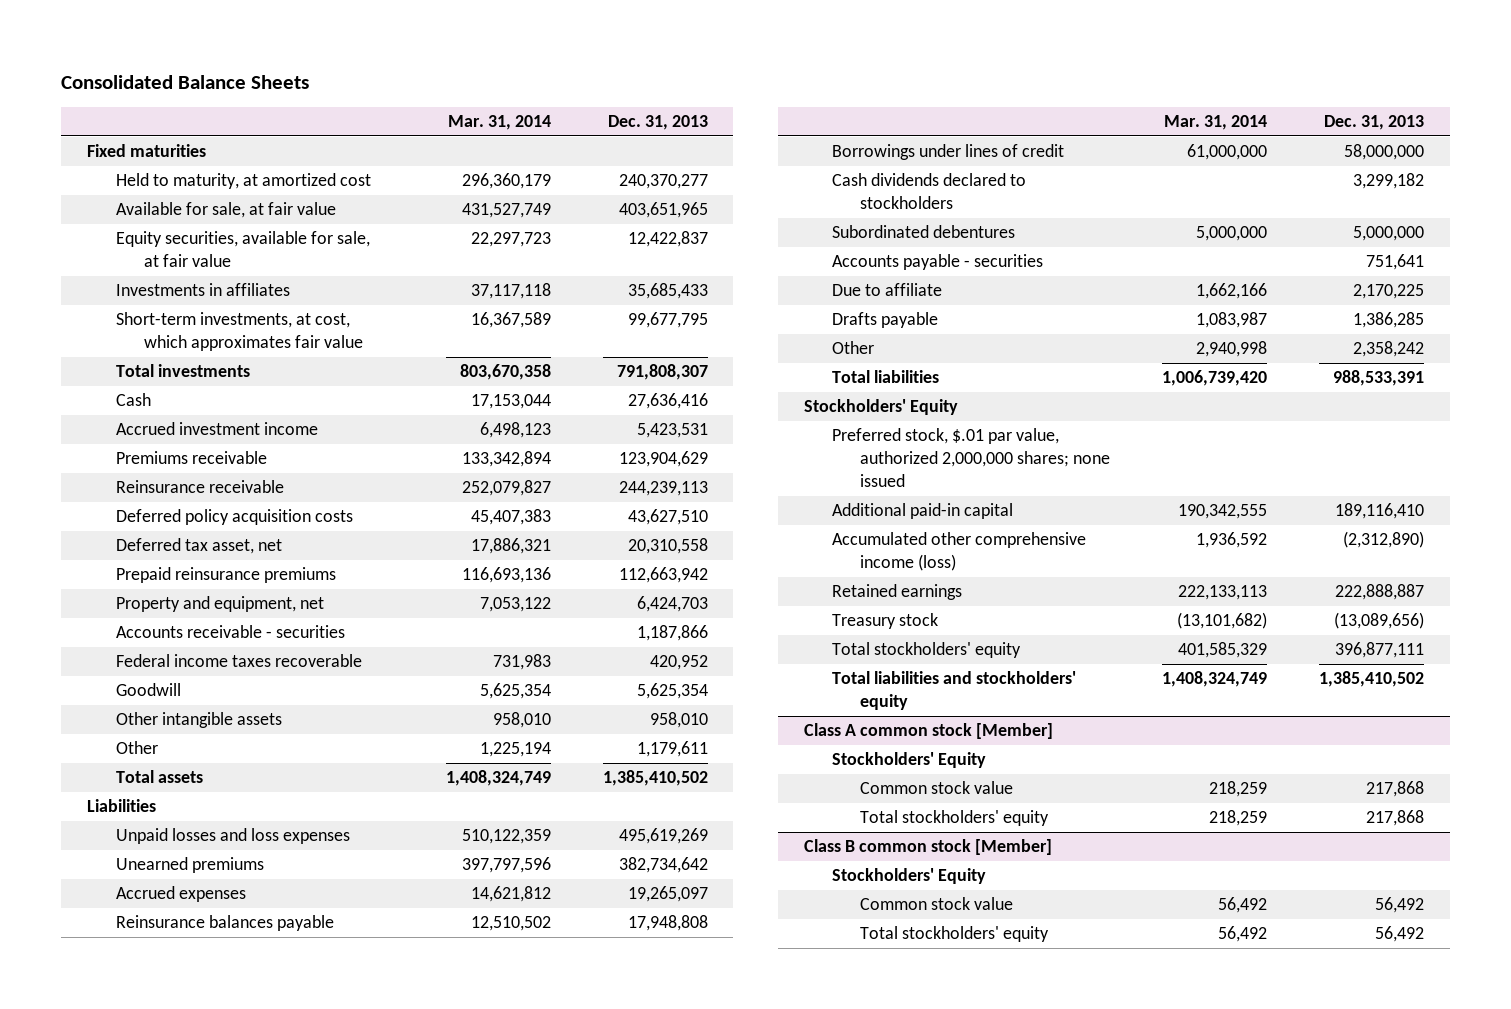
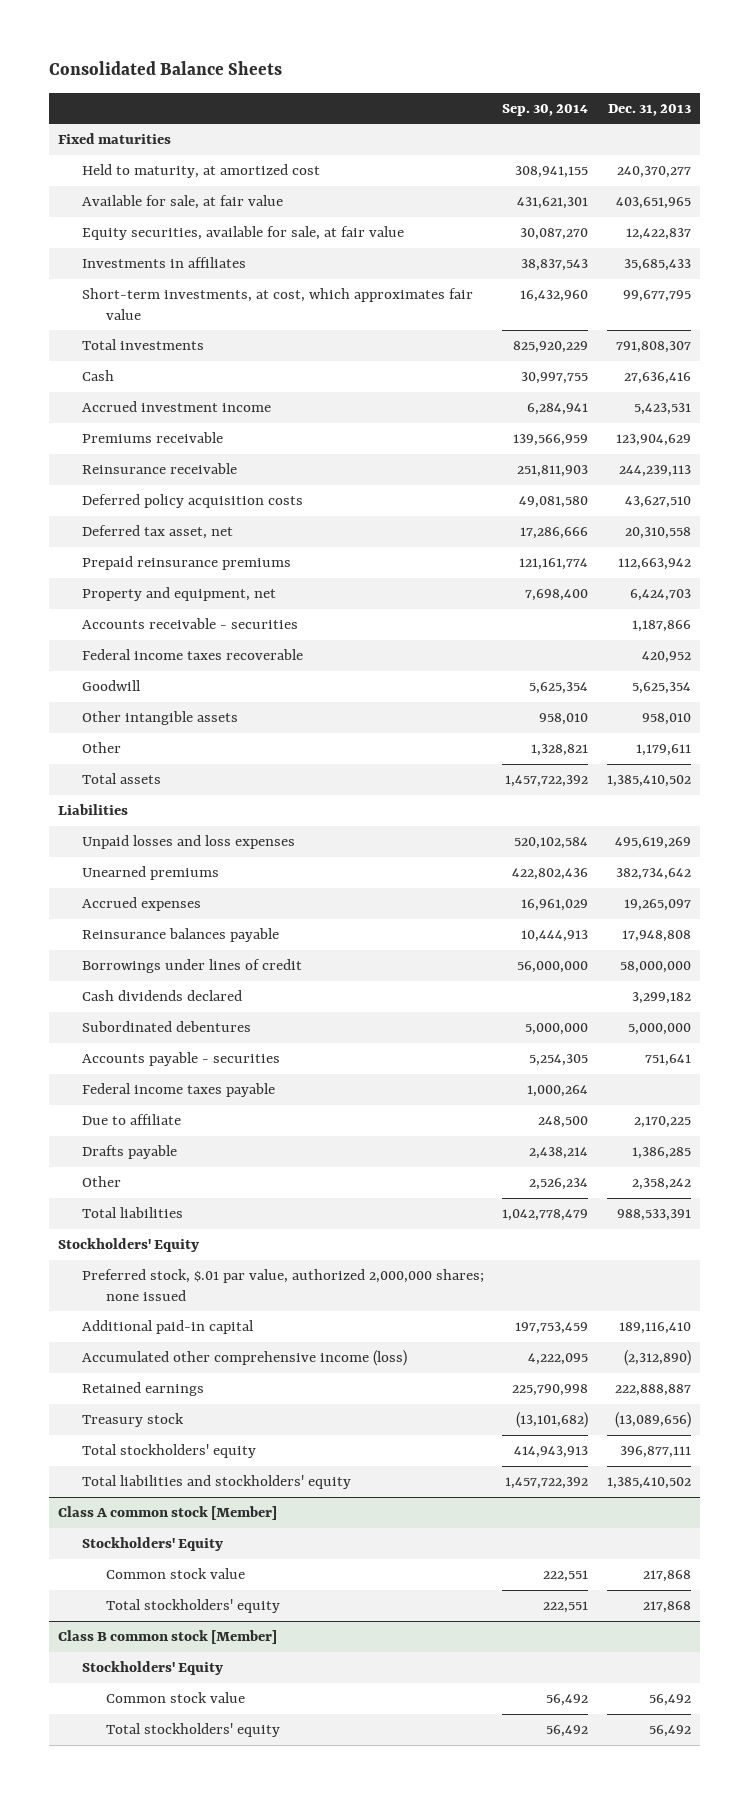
[447,114,551,130] Mar. 31, 2014 -> none
none -> [502,103,589,116] Sep. 30, 2014
[831,173,1026,210] Cash dividends declared to stockholders -> [81,990,242,1002] Cash dividends declared
none -> [81,1083,275,1098] Federal income taxes payable

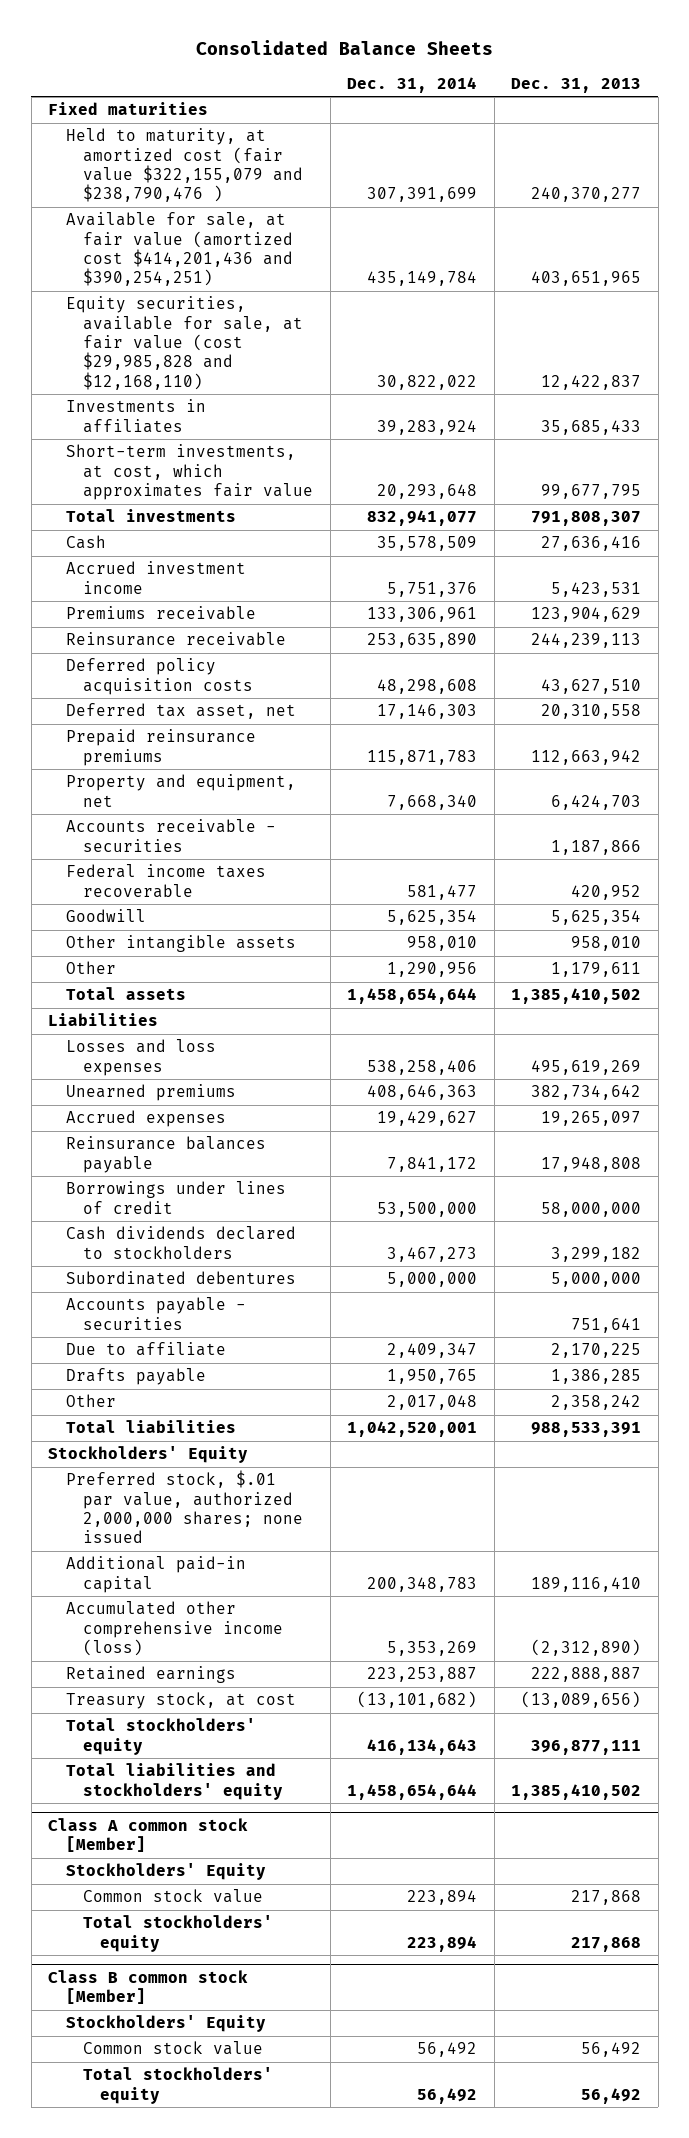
[502,103,589,116] Sep. 30, 2014 -> none
none -> [347,76,478,93] Dec. 31, 2014
[81,164,320,179] Held to maturity, at amortized cost -> [65,128,304,203] Held to maturity, at amortized cost (fair value $322,155,079 and $238,790,476 )
[81,195,283,210] Available for sale, at fair value -> [65,212,294,287] Available for sale, at fair value (amortized cost $414,201,436 and $390,254,251)
[81,226,404,241] Equity securities, available for sale, at fair value -> [65,296,304,390] Equity securities, available for sale, at fair value (cost $29,985,828 and $12,168,110)
[81,835,295,850] Unpaid losses and loss expenses -> [65,1039,216,1076] Losses and loss expenses
[81,990,242,1002] Cash dividends declared -> [65,1226,296,1259] Cash dividends declared to stockholders
[81,1083,275,1098] Federal income taxes payable -> none
[81,1413,184,1428] Treasury stock -> [65,1692,296,1710] Treasury stock, at cost

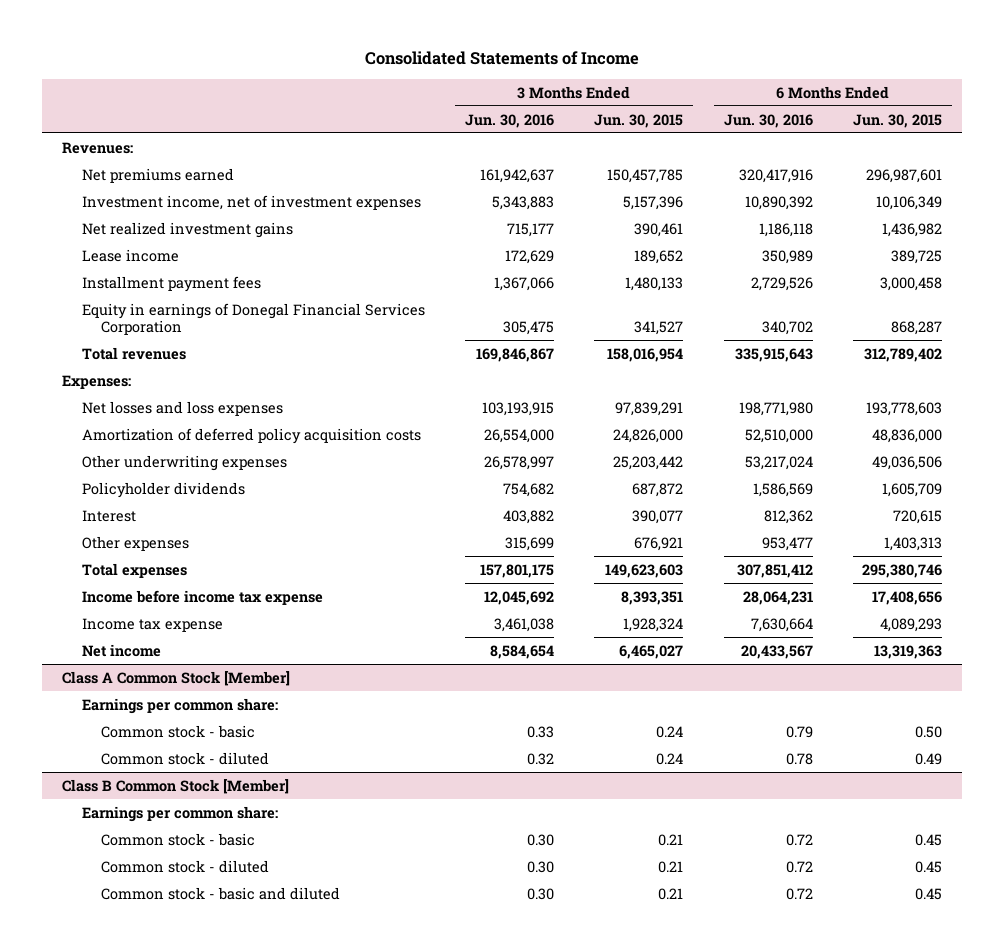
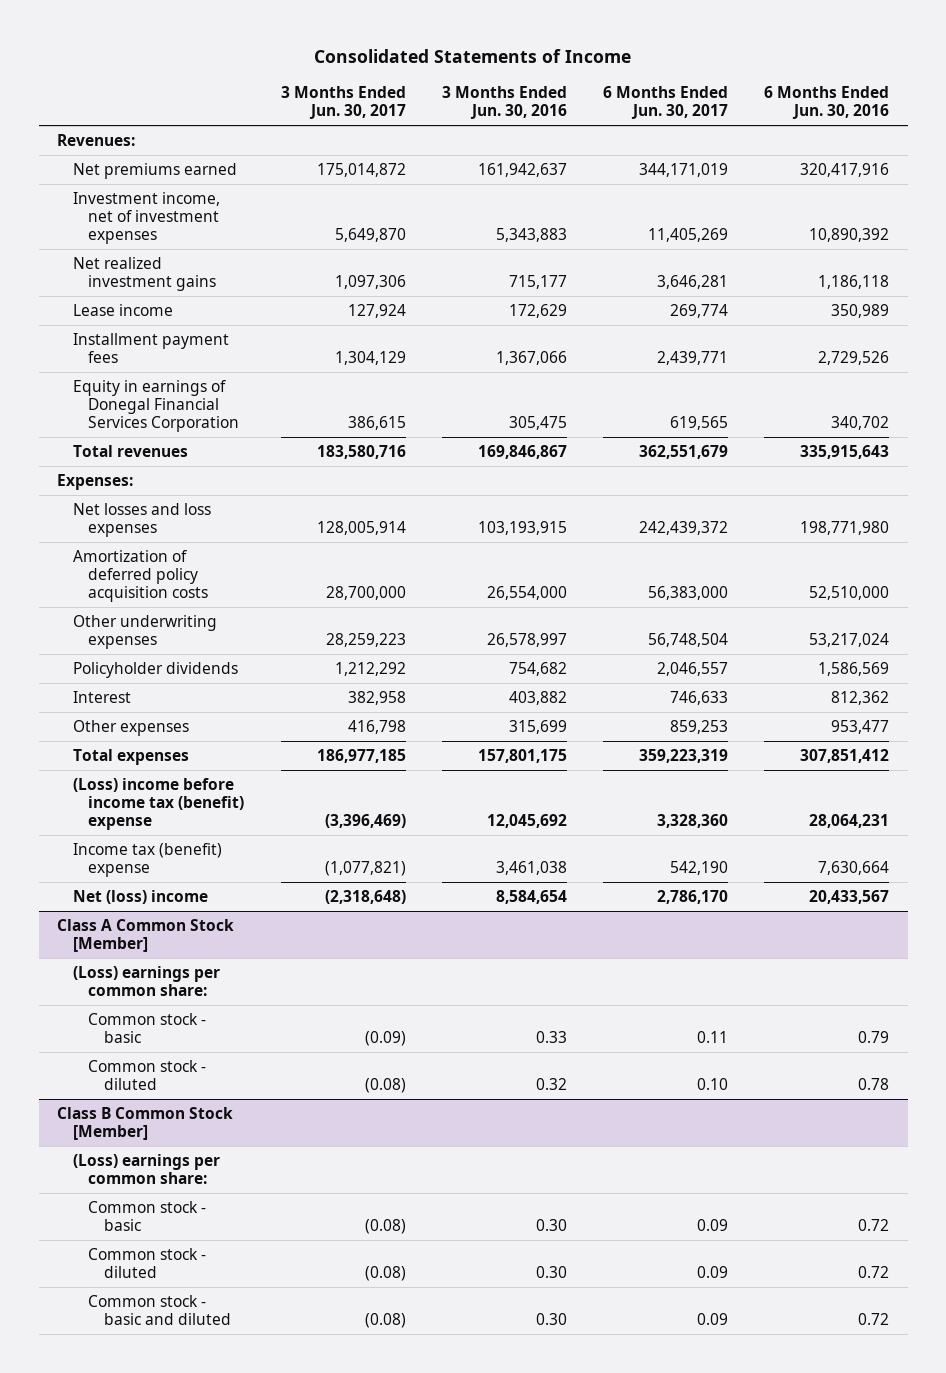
[594,113,684,128] Jun. 30, 2015 -> none
[853,113,943,128] Jun. 30, 2015 -> none
none -> [280,86,406,120] 3 Months Ended Jun. 30, 2017
none -> [603,86,729,120] 6 Months Ended Jun. 30, 2017
[81,589,323,605] Income before income tax expense -> [72,777,245,831] (Loss) income before income tax (benefit) expense
[81,617,223,632] Income tax expense -> [72,842,222,878] Income tax (benefit) expense
[81,643,161,657] Net income -> [72,889,208,904] Net (loss) income
[81,697,278,714] Earnings per common share: -> [72,965,220,997] (Loss) earnings per common share:
[81,805,278,822] Earnings per common share: -> [72,1153,220,1185] (Loss) earnings per common share:

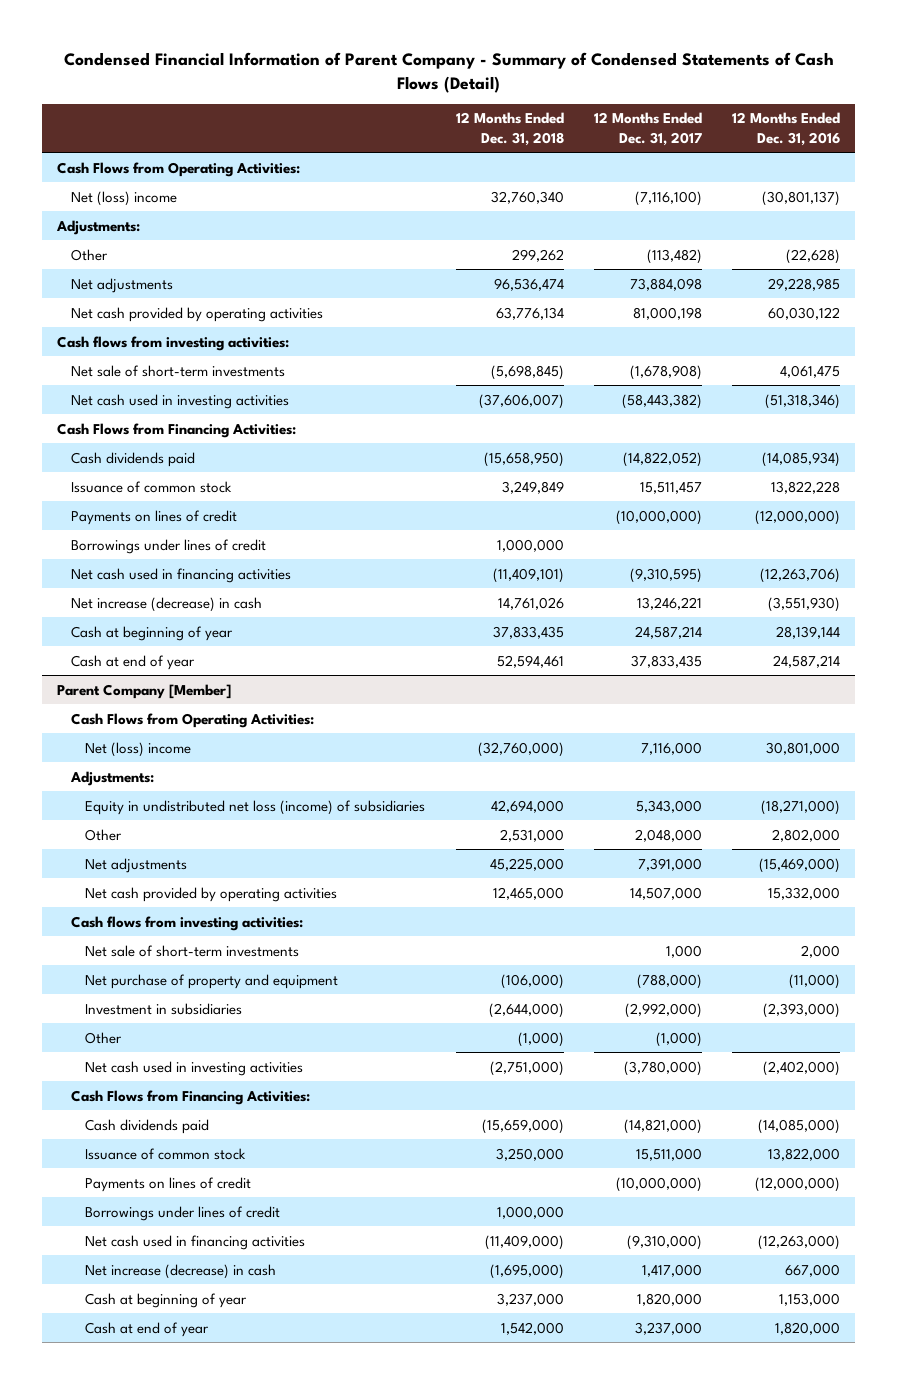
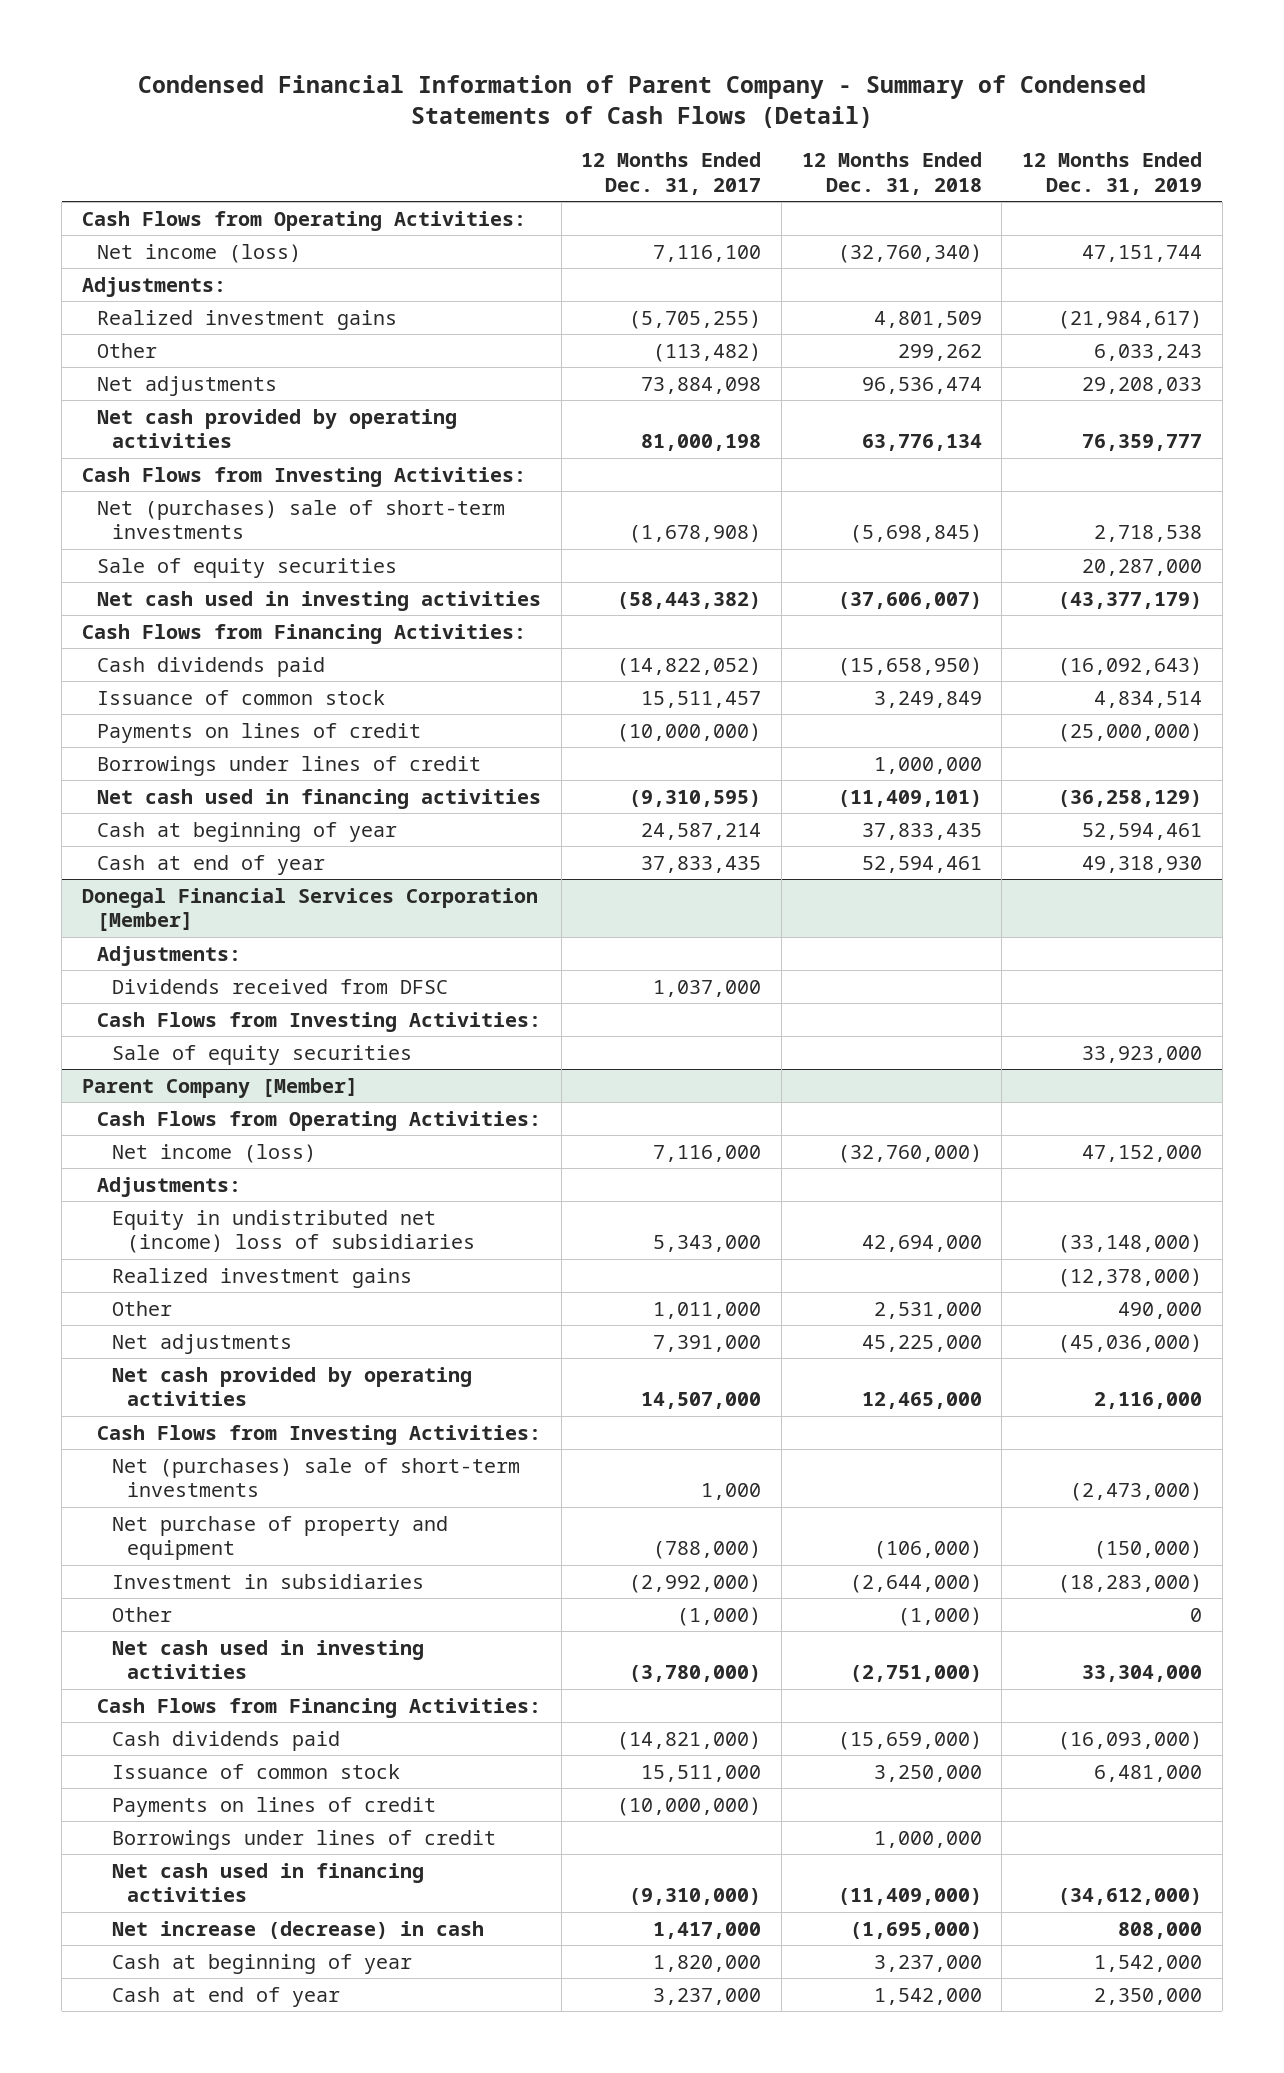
[732,112,841,146] 12 Months Ended Dec. 31, 2016 -> none
none -> [1022,152,1203,195] 12 Months Ended Dec. 31, 2019
[71,190,178,206] Net (loss) income -> [97,243,302,263] Net income (loss)
[490,190,564,204] 32,760,340 -> [837,243,982,263] (32,760,340)
[634,190,702,206] (7,116,100) -> [653,244,762,262] 7,116,100
none -> [97,309,398,330] Realized investment gains
[56,335,289,351] Cash flows from investing activities: -> [81,466,526,487] Cash Flows from Investing Activities:
[71,364,286,377] Net sale of short-term investments -> [97,499,506,540] Net (purchases) sale of short-term investments
none -> [97,557,398,578] Sale of equity securities
[71,596,263,612] Net increase (decrease) in cash -> none
none -> [81,887,538,932] Donegal Financial Services Corporation [Member]
none -> [97,945,242,966] Adjustments:
none -> [112,978,449,994] Dividends received from DFSC
none -> [97,1011,542,1032] Cash Flows from Investing Activities:
none -> [112,1044,413,1065] Sale of equity securities
[85,741,192,757] Net (loss) income -> [112,1143,317,1163] Net income (loss)
[85,799,426,815] Equity in undistributed net loss (income) of subsidiaries -> [112,1209,476,1254] Equity in undistributed net (income) loss of subsidiaries
none -> [112,1267,413,1288] Realized investment gains
[634,828,702,842] 2,048,000 -> [653,1301,762,1319] 1,011,000
[71,915,304,931] Cash flows from investing activities: -> [97,1424,542,1445] Cash Flows from Investing Activities:
[85,944,300,957] Net sale of short-term investments -> [112,1457,521,1498] Net (purchases) sale of short-term investments

